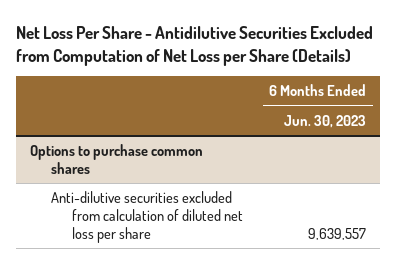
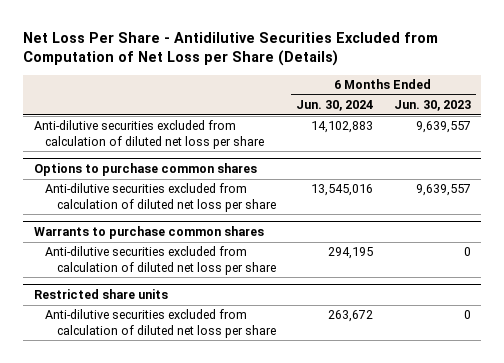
none -> [296,100,374,112] Jun. 30, 2024
none -> [33,120,265,149] Anti-dilutive securities excluded from calculation of diluted net loss per share
none -> [33,225,264,239] Warrants to purchase common shares
none -> [45,246,276,275] Anti-dilutive securities excluded from calculation of diluted net loss per share
none -> [33,288,168,299] Restricted share units
none -> [45,309,276,338] Anti-dilutive securities excluded from calculation of diluted net loss per share

